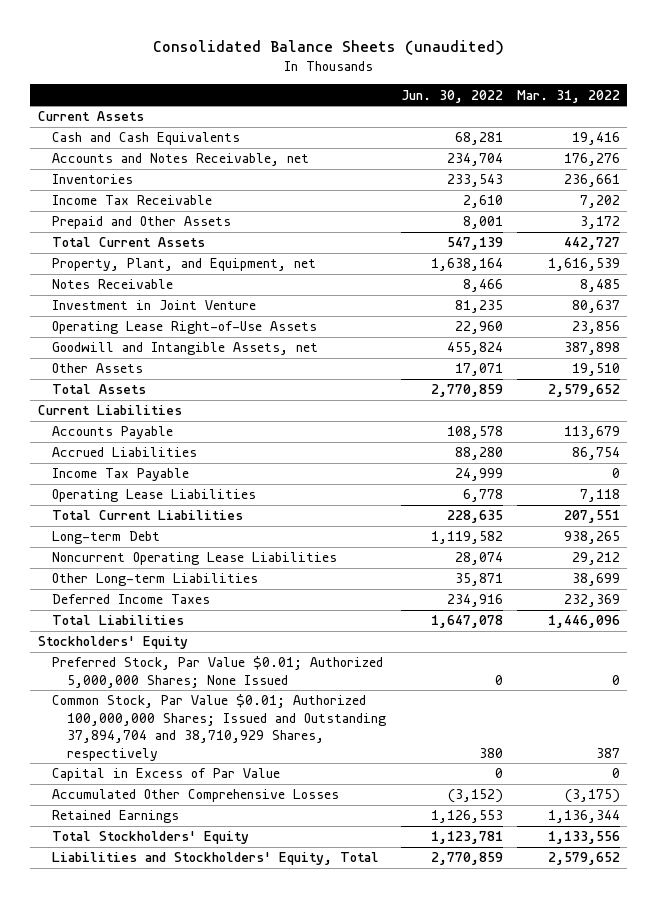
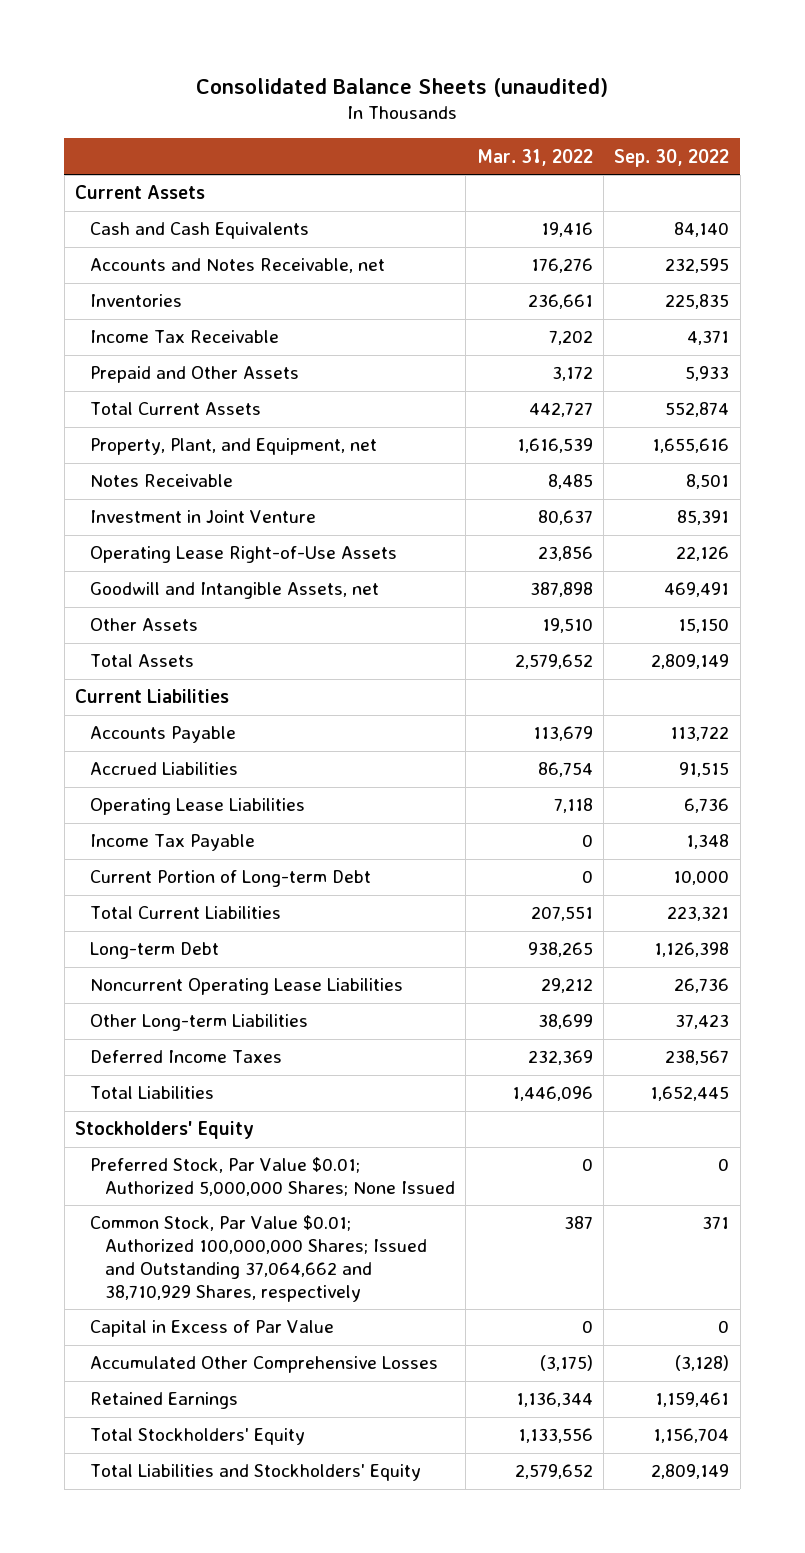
[400,89,503,103] Jun. 30, 2022 -> none
none -> [614,148,730,167] Sep. 30, 2022
[52,468,190,482] Income Tax Payable -> [89,834,255,852] Income Tax Payable
none -> [89,870,371,888] Current Portion of Long-term Debt
[52,694,387,761] Common Stock, Par Value $0.01; Authorized 100,000,000 Shares; Issued and Outstanding 37,894,704 and 38,710,929 Shares, respectively -> [89,1215,427,1302] Common Stock, Par Value $0.01; Authorized 100,000,000 Shares; Issued and Outstanding 37,064,662 and 38,710,929 Shares, respectively
[52,852,380,866] Liabilities and Stockholders' Equity, Total -> [89,1464,421,1482] Total Liabilities and Stockholders' Equity

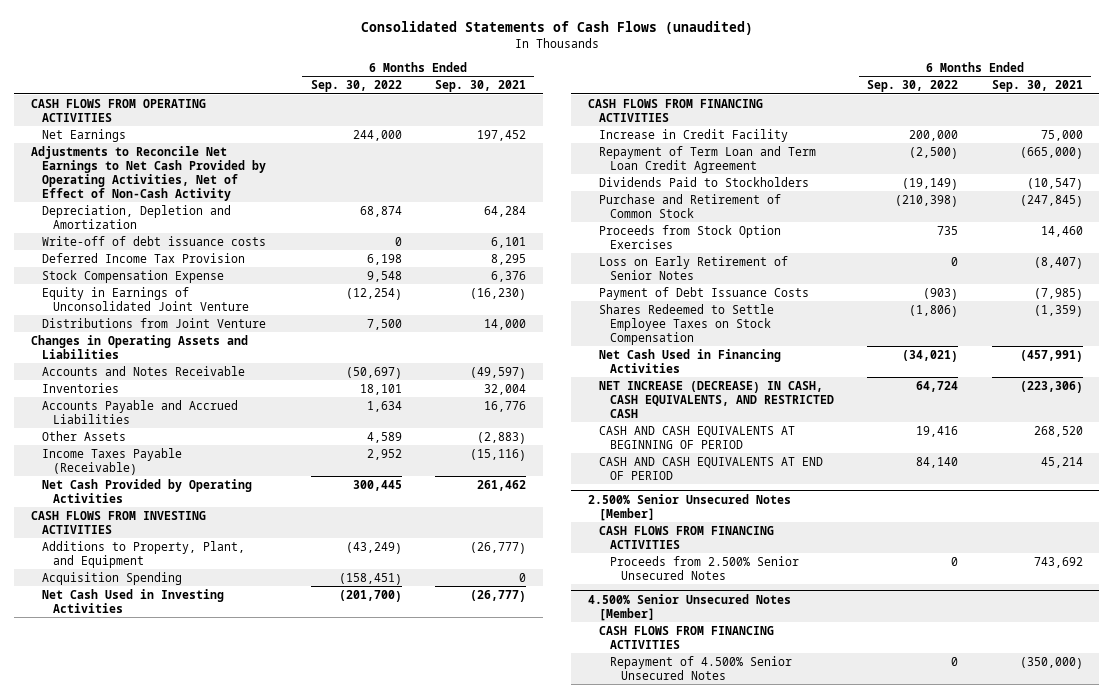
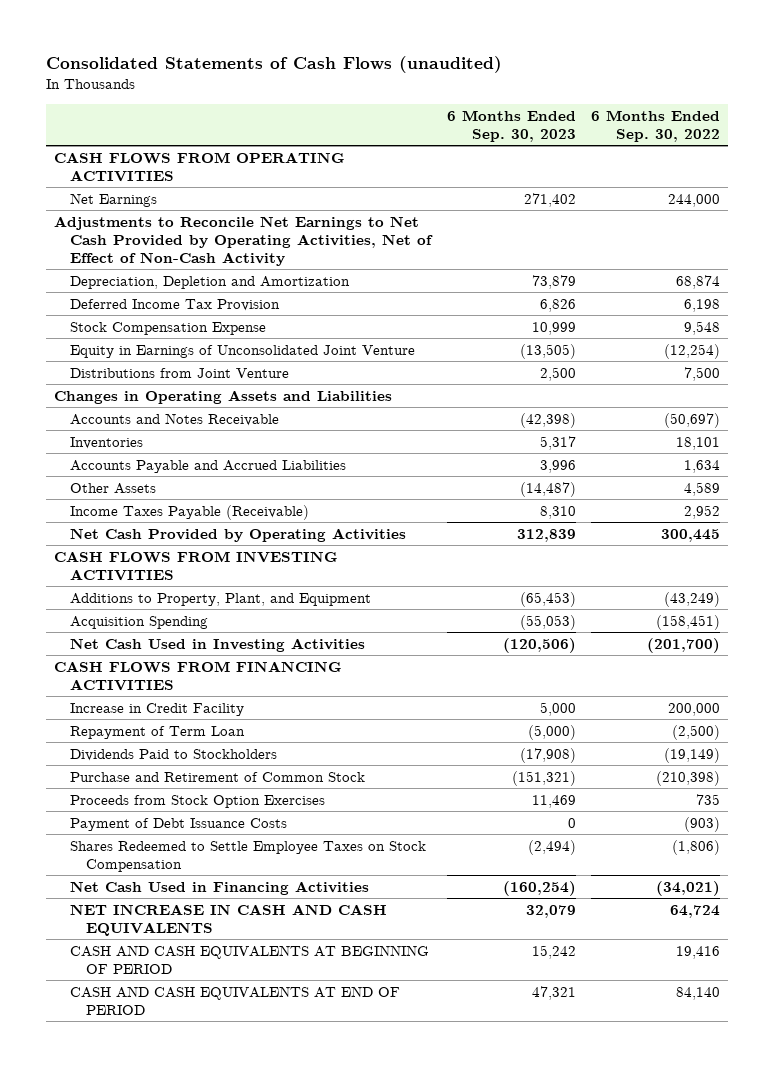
[434,80,526,93] Sep. 30, 2021 -> none
none -> [446,109,576,142] 6 Months Ended Sep. 30, 2023
[42,235,267,246] Write-off of debt issuance costs -> none
[598,145,816,173] Repayment of Term Loan and Term Loan Credit Agreement -> [70,725,246,739] Repayment of Term Loan
[598,255,788,280] Loss on Early Retirement of Senior Notes -> none
[598,380,834,418] NET INCREASE (DECREASE) IN CASH, CASH EQUIVALENTS, AND RESTRICTED CASH -> [70,903,388,936] NET INCREASE IN CASH AND CASH EQUIVALENTS
[587,493,791,521] 2.500% Senior Unsecured Notes [Member] -> none
[598,525,774,549] CASH FLOWS FROM FINANCING ACTIVITIES -> none
[609,555,799,580] Proceeds from 2.500% Senior Unsecured Notes -> none
[587,593,791,621] 4.500% Senior Unsecured Notes [Member] -> none
[598,625,774,649] CASH FLOWS FROM FINANCING ACTIVITIES -> none
[609,655,792,680] Repayment of 4.500% Senior Unsecured Notes -> none

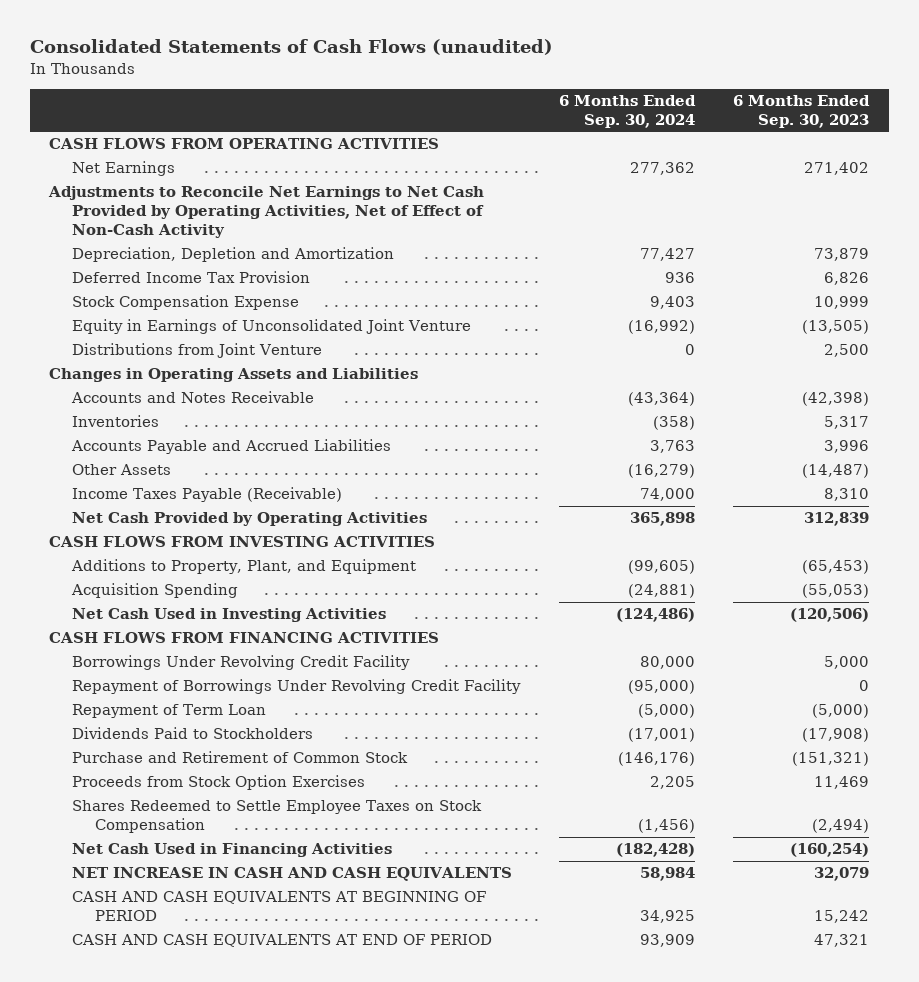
[591,109,721,142] 6 Months Ended Sep. 30, 2022 -> none
none -> [558,95,696,129] 6 Months Ended Sep. 30, 2024
[70,702,245,716] Increase in Credit Facility -> none
none -> [71,655,410,671] Borrowings Under Revolving Credit Facility
none -> [71,679,521,695] Repayment of Borrowings Under Revolving Credit Facility
[70,817,288,831] Payment of Debt Issuance Costs -> none

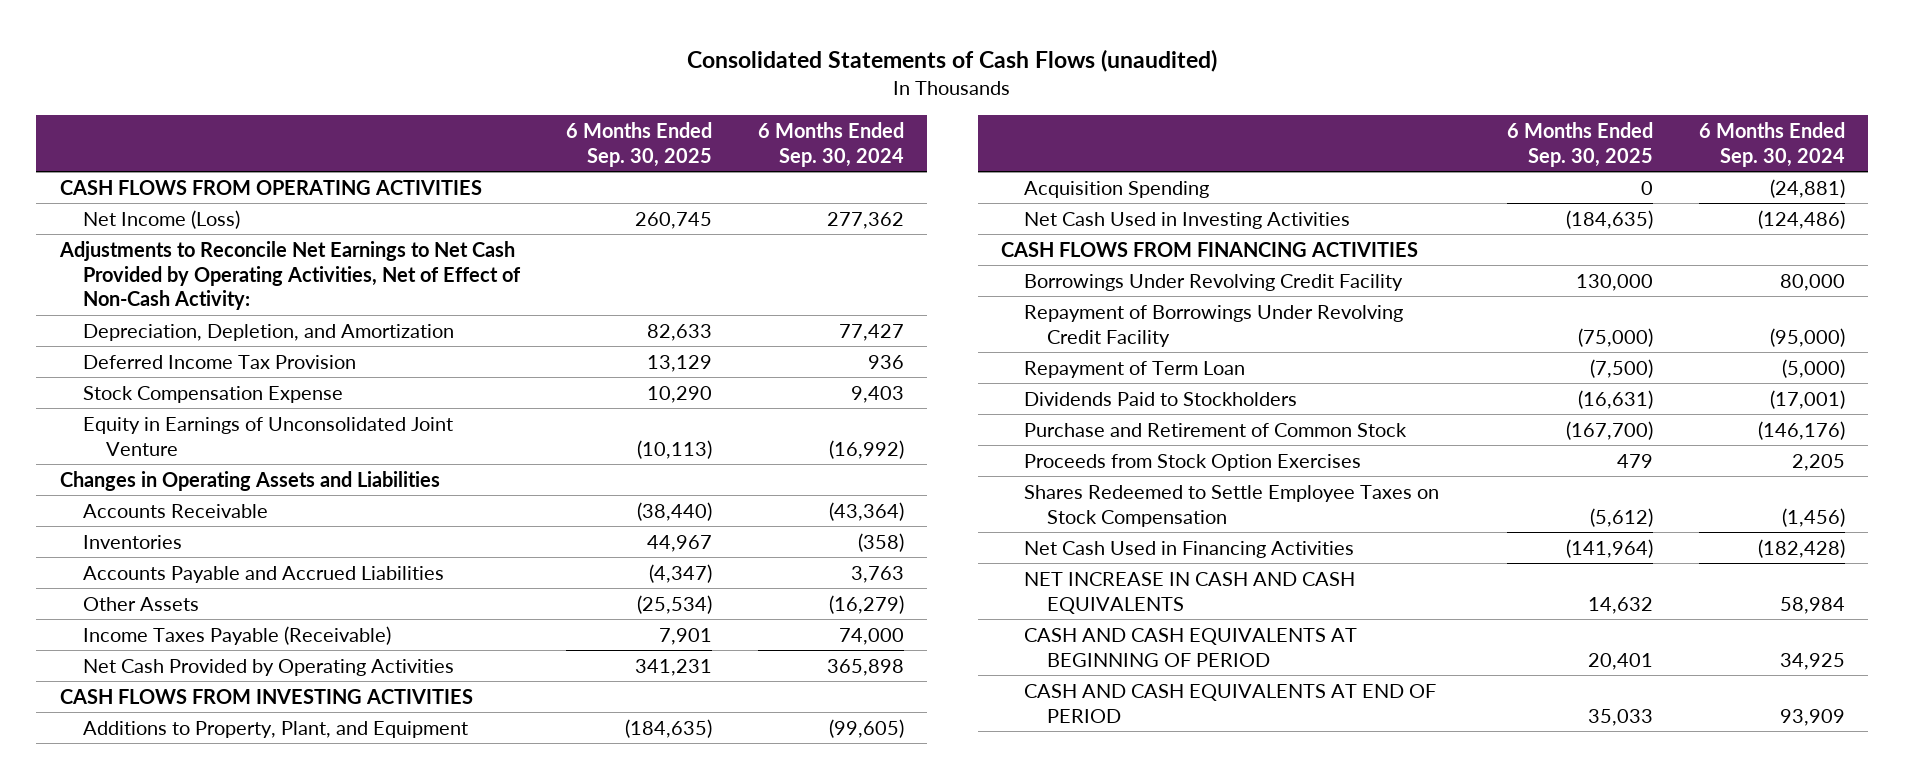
[733,95,871,129] 6 Months Ended Sep. 30, 2023 -> none
none -> [565,121,712,167] 6 Months Ended Sep. 30, 2025
[71,161,175,177] Net Earnings -> [82,209,240,229] Net Income (Loss)
[48,186,485,239] Adjustments to Reconcile Net Earnings to Net Cash Provided by Operating Activities, Net of Effect of Non-Cash Activity -> [58,240,521,311] Adjustments to Reconcile Net Earnings to Net Cash Provided by Operating Activities, Net of Effect of Non-Cash Activity:
[71,247,394,263] Depreciation, Depletion and Amortization -> [82,323,454,341] Depreciation, Depletion, and Amortization
[71,343,322,359] Distributions from Joint Venture -> none
[70,391,314,404] Accounts and Notes Receivable -> [82,503,268,518] Accounts Receivable

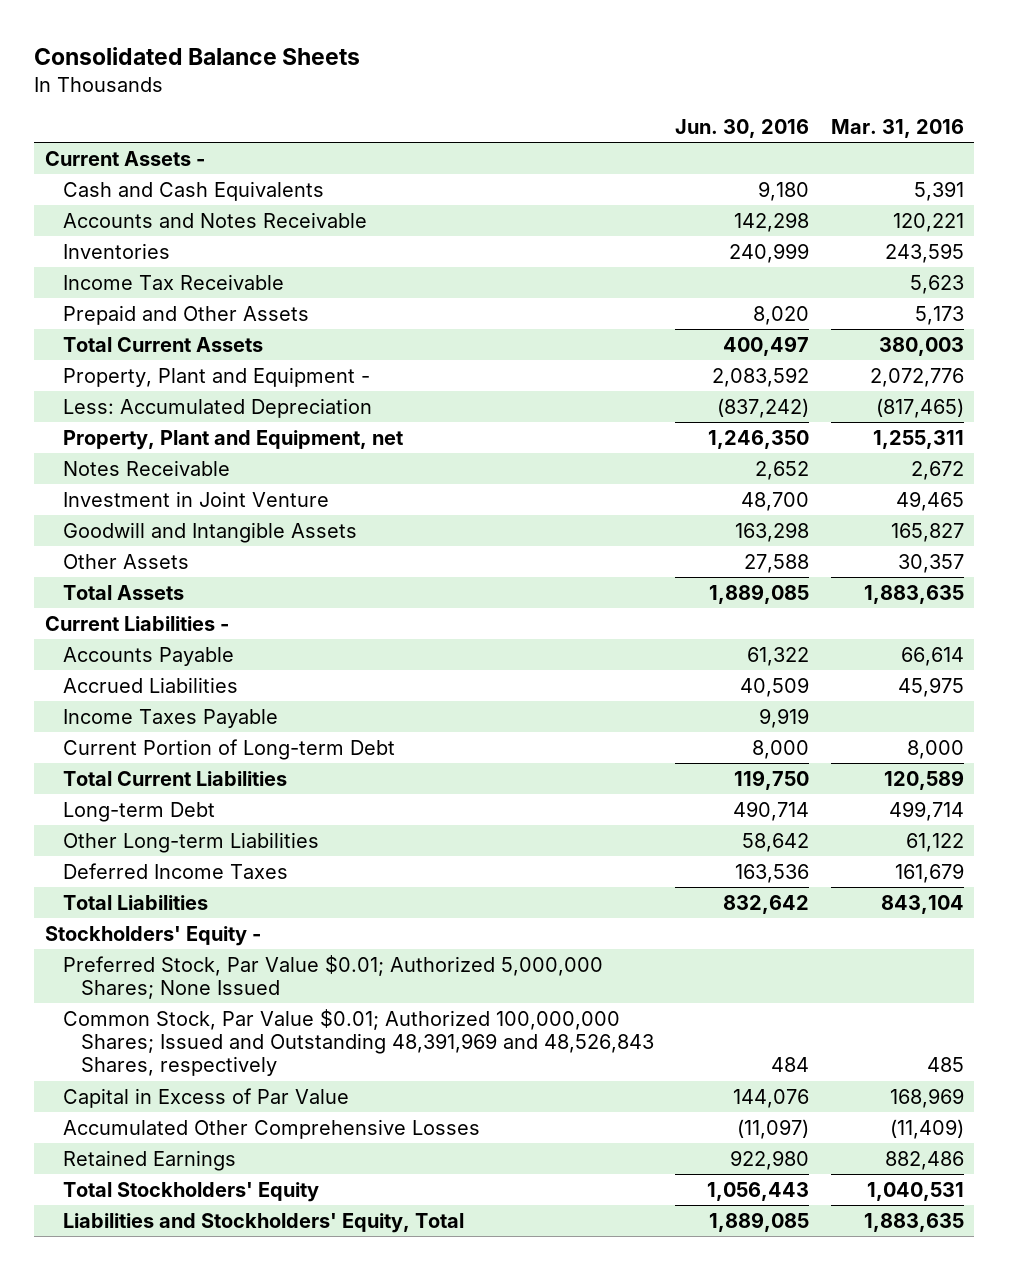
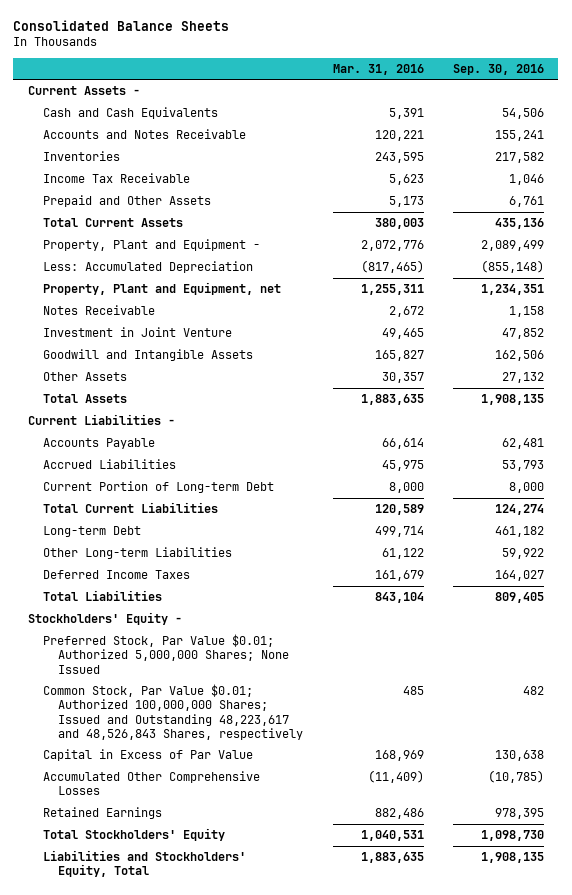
[675,119,810,139] Jun. 30, 2016 -> none
none -> [452,63,544,75] Sep. 30, 2016
[63,708,279,728] Income Taxes Payable -> none
[63,1008,654,1077] Common Stock, Par Value $0.01; Authorized 100,000,000 Shares; Issued and Outstanding 48,391,969 and 48,526,843 Shares, respectively -> [43,683,304,740] Common Stock, Par Value $0.01; Authorized 100,000,000 Shares; Issued and Outstanding 48,223,617 and 48,526,843 Shares, respectively

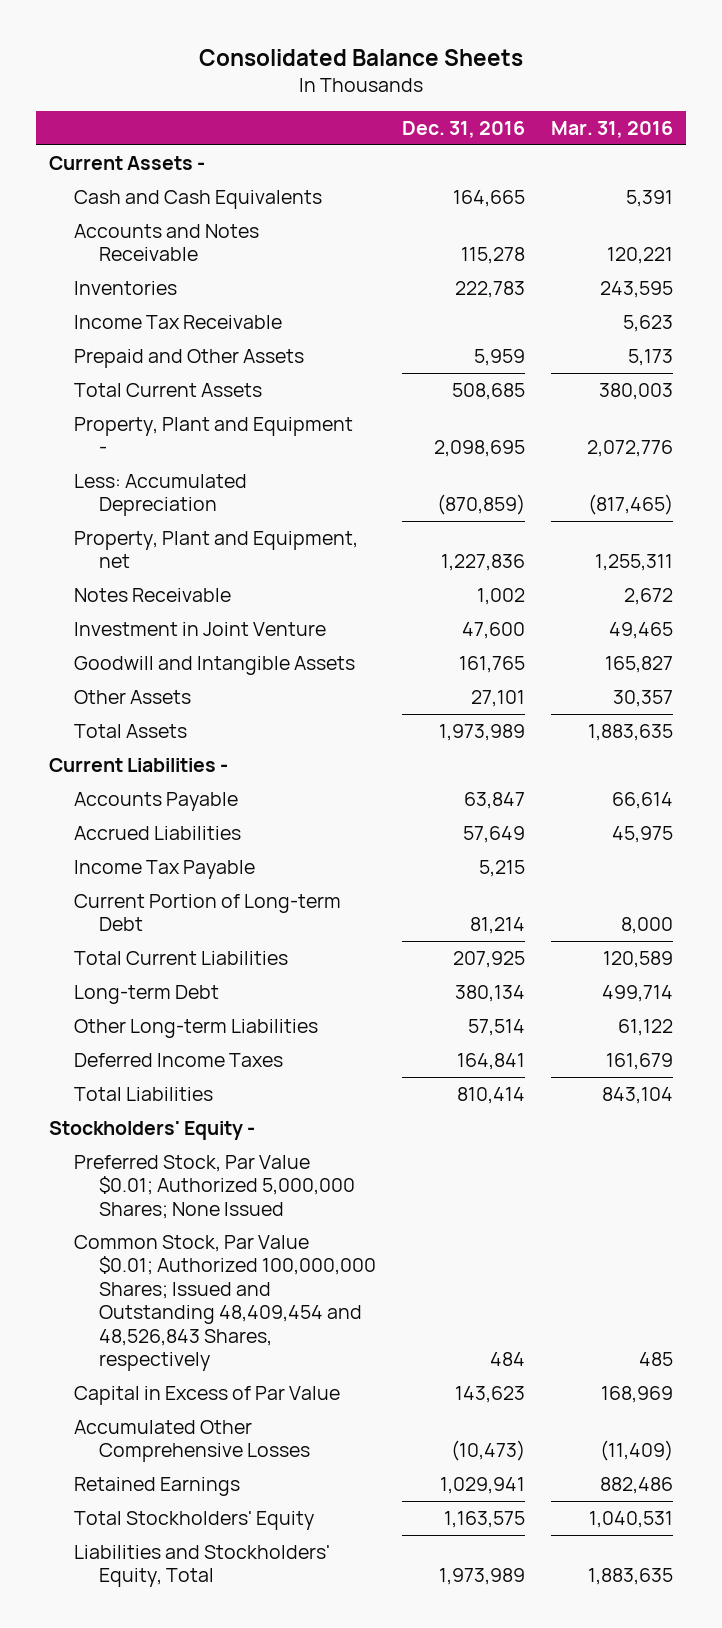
[452,63,544,75] Sep. 30, 2016 -> none
none -> [402,121,526,139] Dec. 31, 2016
none -> [73,859,255,879] Income Tax Payable
[43,683,304,740] Common Stock, Par Value $0.01; Authorized 100,000,000 Shares; Issued and Outstanding 48,223,617 and 48,526,843 Shares, respectively -> [73,1234,376,1371] Common Stock, Par Value $0.01; Authorized 100,000,000 Shares; Issued and Outstanding 48,409,454 and 48,526,843 Shares, respectively

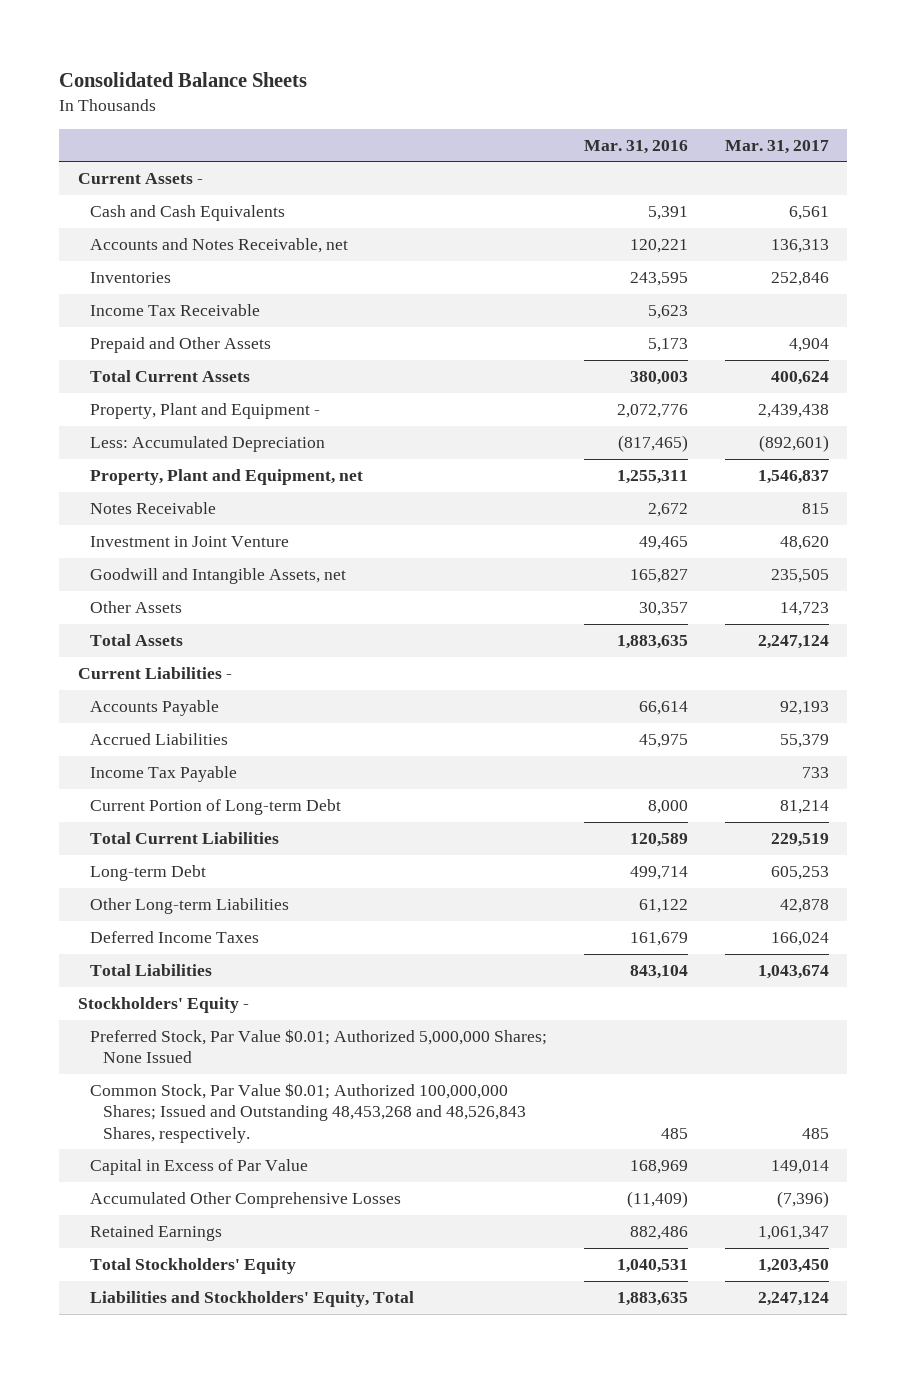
[402,121,526,139] Dec. 31, 2016 -> none
none -> [724,139,829,154] Mar. 31, 2017
[73,223,259,262] Accounts and Notes Receivable -> [90,238,349,254] Accounts and Notes Receivable, net
[73,655,355,675] Goodwill and Intangible Assets -> [90,568,347,585] Goodwill and Intangible Assets, net
[73,1234,376,1371] Common Stock, Par Value $0.01; Authorized 100,000,000 Shares; Issued and Outstanding 48,409,454 and 48,526,843 Shares, respectively -> [90,1083,526,1143] Common Stock, Par Value $0.01; Authorized 100,000,000 Shares; Issued and Outstanding 48,453,268 and 48,526,843 Shares, respectively.

